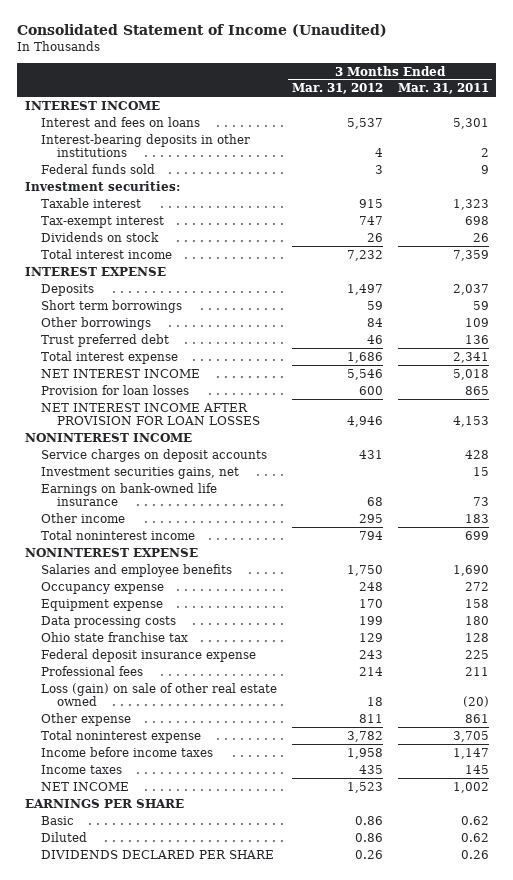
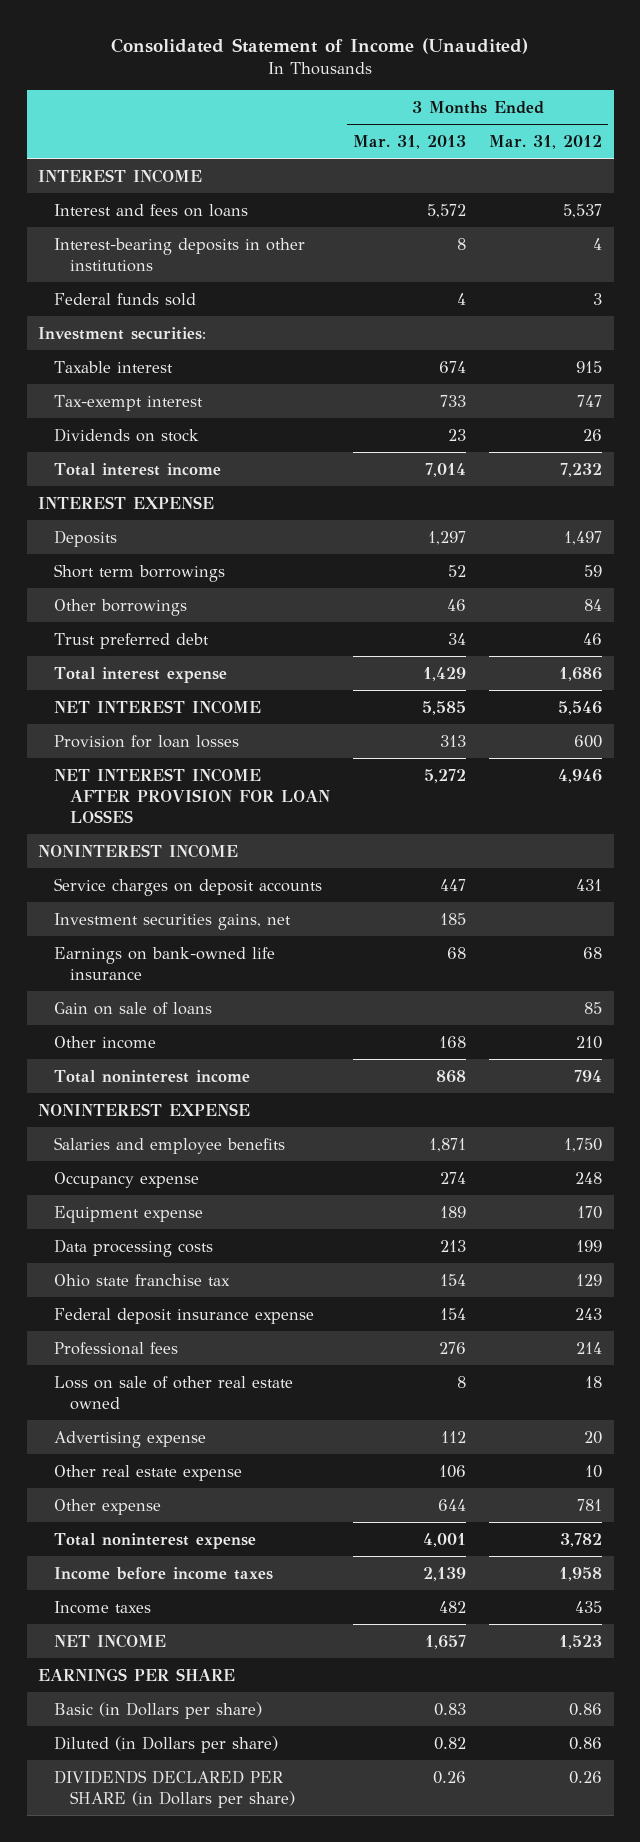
[397,83,489,95] Mar. 31, 2011 -> none
none -> [352,134,466,149] Mar. 31, 2013
none -> [54,1001,213,1015] Gain on sale of loans
[358,513,383,523] 295 -> [576,1035,603,1049] 210
[40,682,277,707] Loss (gain) on sale of other real estate owned -> [54,1375,294,1410] Loss on sale of other real estate owned
none -> [54,1430,207,1448] Advertising expense
none -> [54,1464,243,1481] Other real estate expense
[358,713,383,723] 811 -> [577,1498,603,1511] 781
[40,815,74,825] Basic -> [54,1701,263,1719] Basic (in Dollars per share)
[40,831,87,842] Diluted -> [54,1735,279,1753] Diluted (in Dollars per share)
[40,849,274,859] DIVIDENDS DECLARED PER SHARE -> [54,1769,295,1808] DIVIDENDS DECLARED PER SHARE (in Dollars per share)

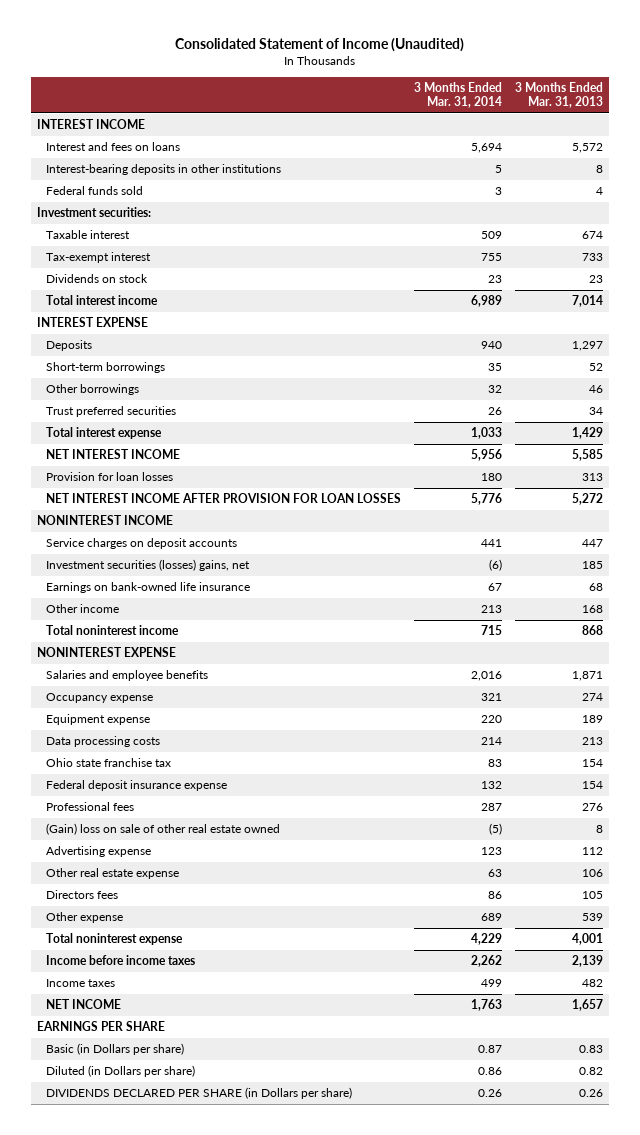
[489,134,603,149] Mar. 31, 2012 -> none
none -> [413,82,502,109] 3 Months Ended Mar. 31, 2014
[54,563,226,582] Short term borrowings -> [45,362,165,374] Short-term borrowings
[54,632,210,649] Trust preferred debt -> [45,406,176,418] Trust preferred securities
[54,912,292,930] Investment securities gains, net -> [45,559,250,572] Investment securities (losses) gains, net
[54,1001,213,1015] Gain on sale of loans -> none
[54,1375,294,1410] Loss on sale of other real estate owned -> [45,823,280,836] (Gain) loss on sale of other real estate owned
none -> [45,890,118,900] Directors fees
[437,1498,466,1511] 644 -> [581,913,603,922] 539

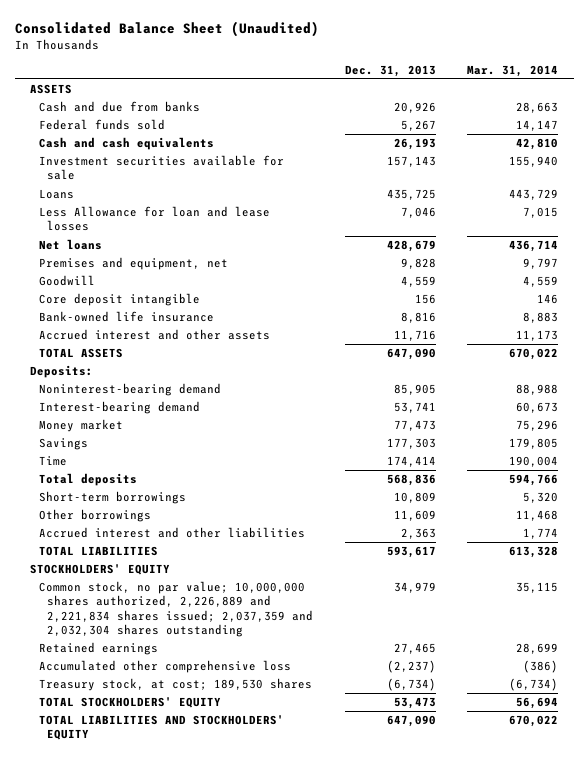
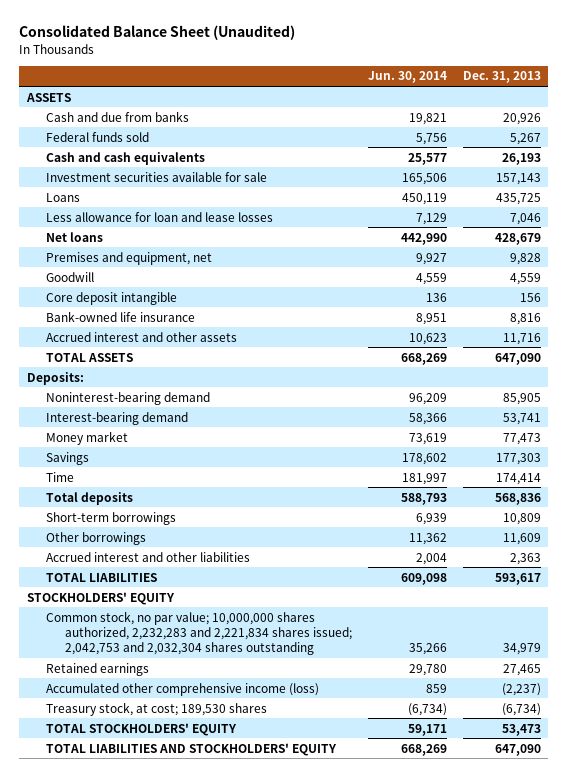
[467,64,559,77] Mar. 31, 2014 -> none
none -> [367,71,447,84] Jun. 30, 2014
[38,206,270,232] Less Allowance for loan and lease losses -> [45,211,273,222] Less allowance for loan and lease losses
[38,581,314,637] Common stock, no par value; 10,000,000 shares authorized, 2,226,889 and 2,221,834 shares issued; 2,037,359 and 2,032,304 shares outstanding -> [45,610,353,655] Common stock, no par value; 10,000,000 shares authorized, 2,232,283 and 2,221,834 shares issued; 2,042,753 and 2,032,304 shares outstanding
[38,660,291,674] Accumulated other comprehensive loss -> [45,682,319,696] Accumulated other comprehensive income (loss)

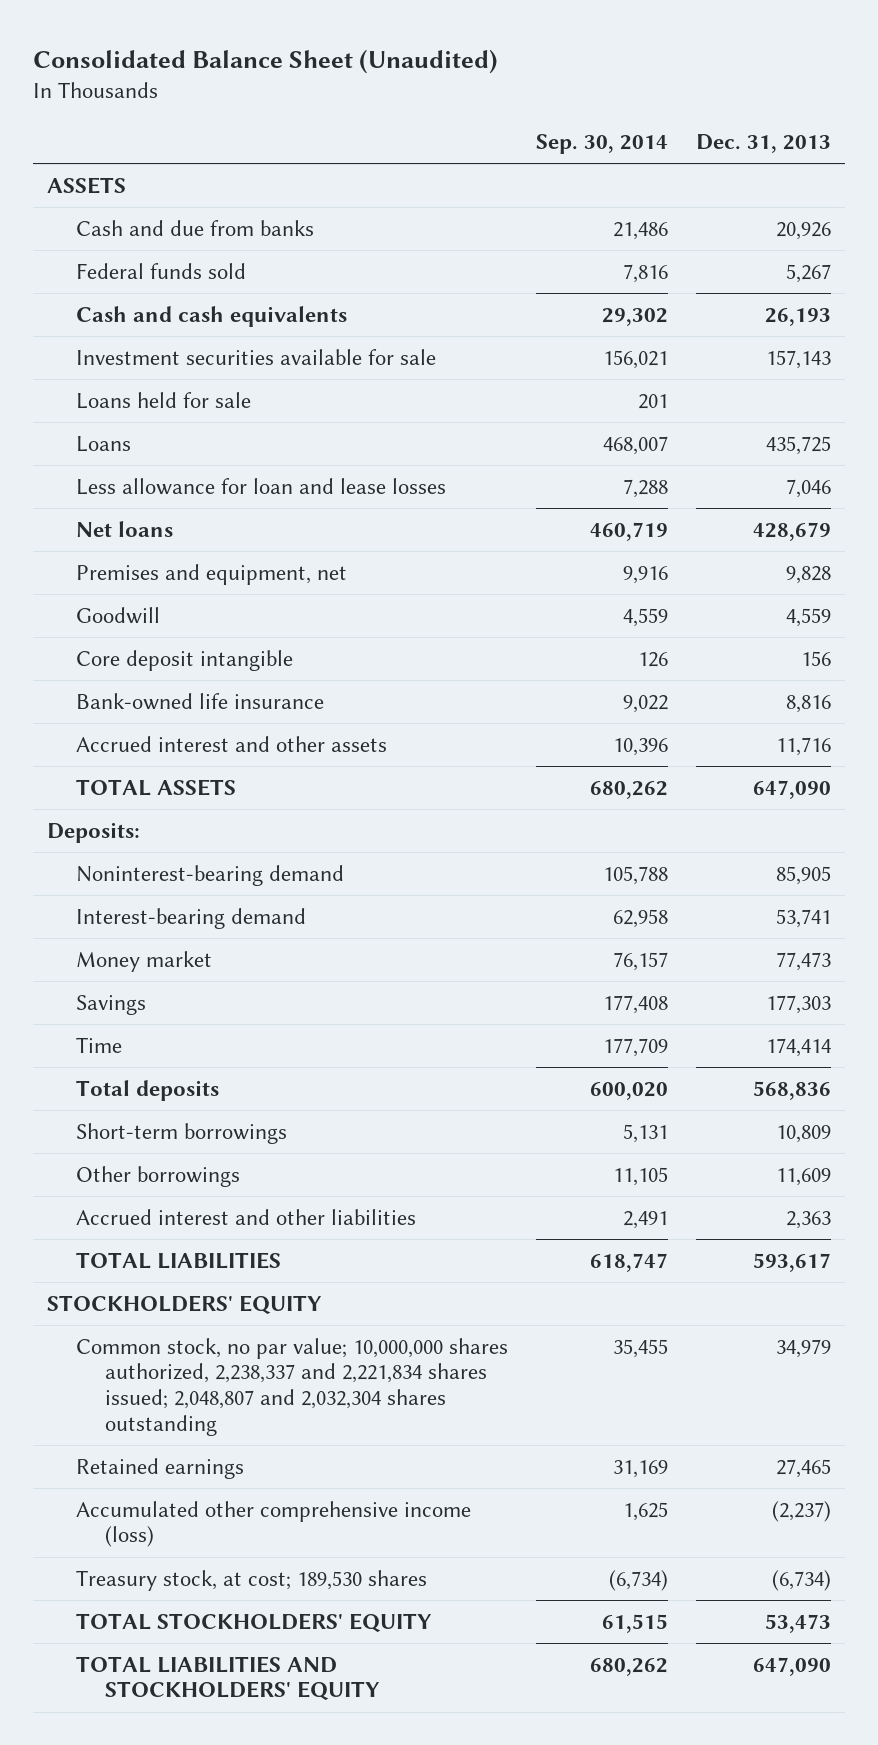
[367,71,447,84] Jun. 30, 2014 -> none
none -> [536,134,669,155] Sep. 30, 2014
none -> [76,391,252,409] Loans held for sale
[45,610,353,655] Common stock, no par value; 10,000,000 shares authorized, 2,232,283 and 2,221,834 shares issued; 2,042,753 and 2,032,304 shares outstanding -> [76,1337,509,1436] Common stock, no par value; 10,000,000 shares authorized, 2,238,337 and 2,221,834 shares issued; 2,048,807 and 2,032,304 shares outstanding

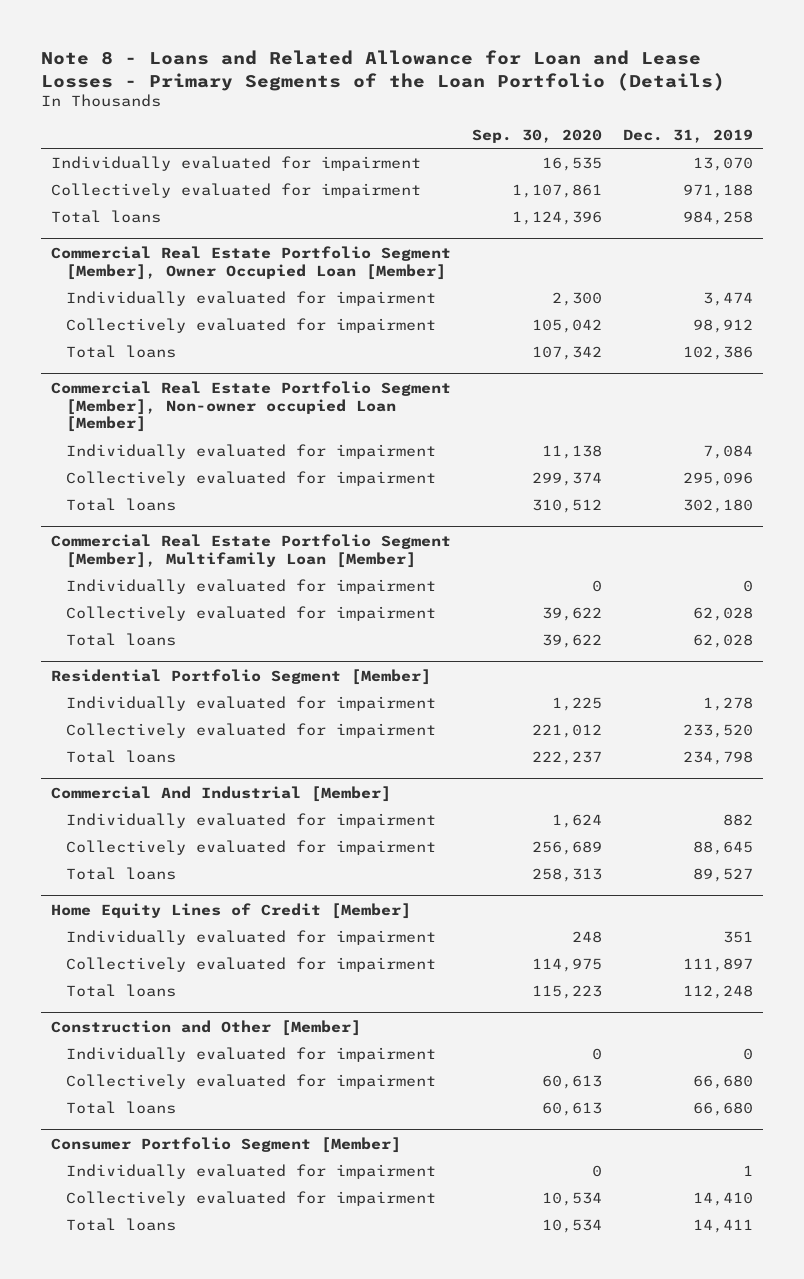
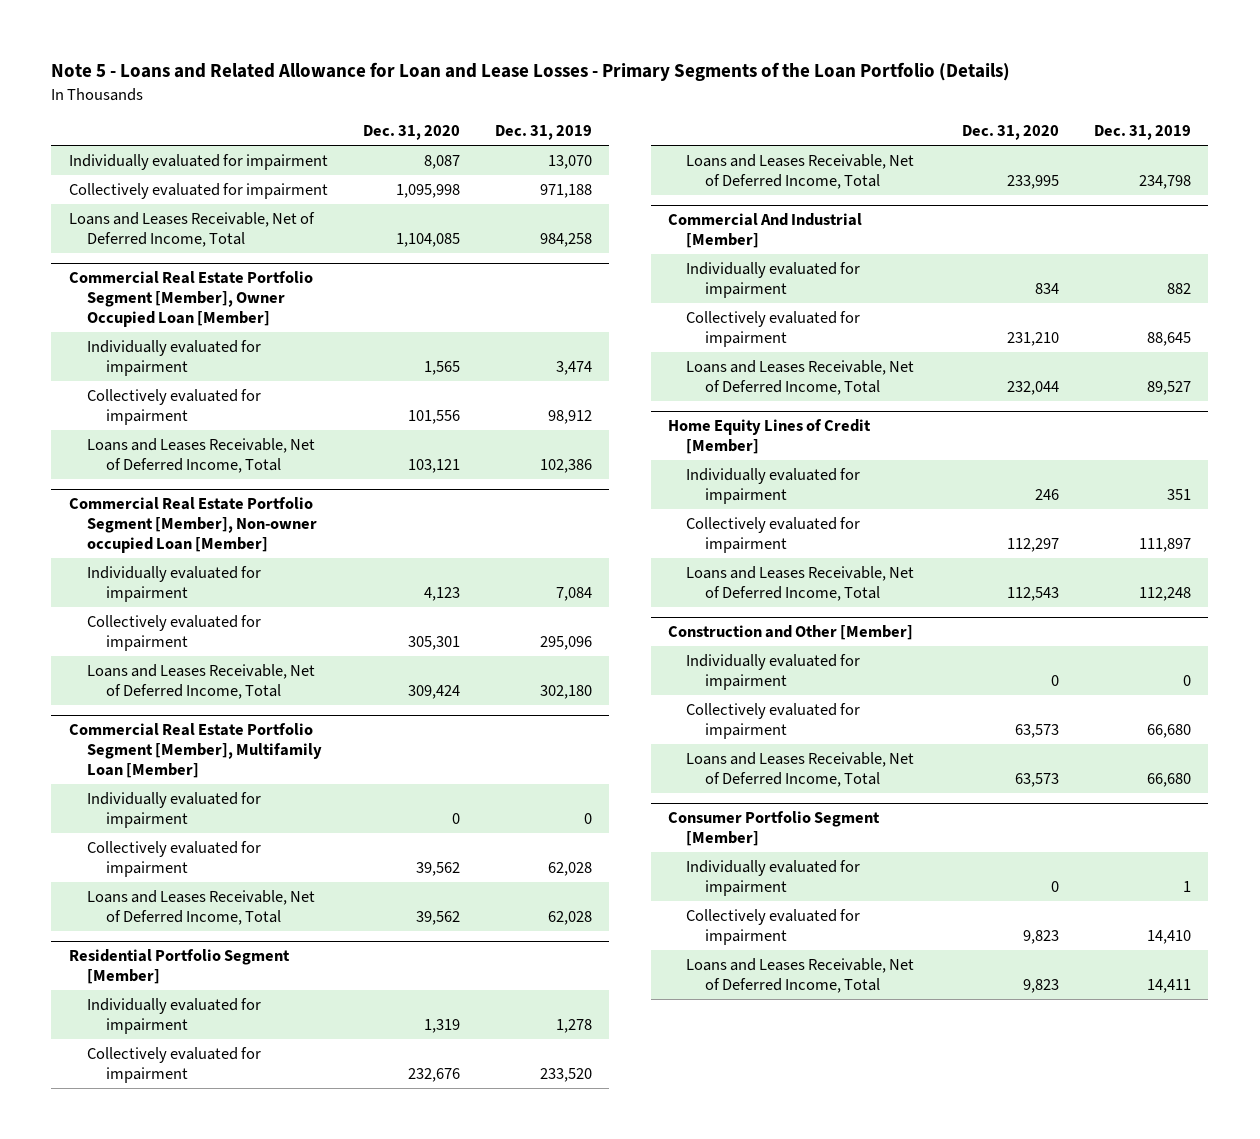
[41,49,726,91] Note 8 - Loans and Related Allowance for Loan and Lease Losses - Primary Segments of the Loan Portfolio (Details) -> [51,62,1011,82] Note 5 - Loans and Related Allowance for Loan and Lease Losses - Primary Segments of the Loan Portfolio (Details)
[472,128,603,143] Sep. 30, 2020 -> none
none -> [362,125,460,141] Dec. 31, 2020
[51,209,162,223] Total loans -> [68,211,315,247] Loans and Leases Receivable, Net of Deferred Income, Total
[66,344,177,358] Total loans -> [87,437,316,473] Loans and Leases Receivable, Net of Deferred Income, Total
[66,497,177,511] Total loans -> [87,663,316,699] Loans and Leases Receivable, Net of Deferred Income, Total
[66,632,177,646] Total loans -> [87,889,316,925] Loans and Leases Receivable, Net of Deferred Income, Total
[66,749,177,763] Total loans -> [686,153,915,189] Loans and Leases Receivable, Net of Deferred Income, Total
[66,866,177,880] Total loans -> [686,359,915,395] Loans and Leases Receivable, Net of Deferred Income, Total
[66,983,177,997] Total loans -> [686,565,915,601] Loans and Leases Receivable, Net of Deferred Income, Total
[66,1100,177,1114] Total loans -> [686,751,915,787] Loans and Leases Receivable, Net of Deferred Income, Total
[66,1217,177,1231] Total loans -> [686,957,915,993] Loans and Leases Receivable, Net of Deferred Income, Total

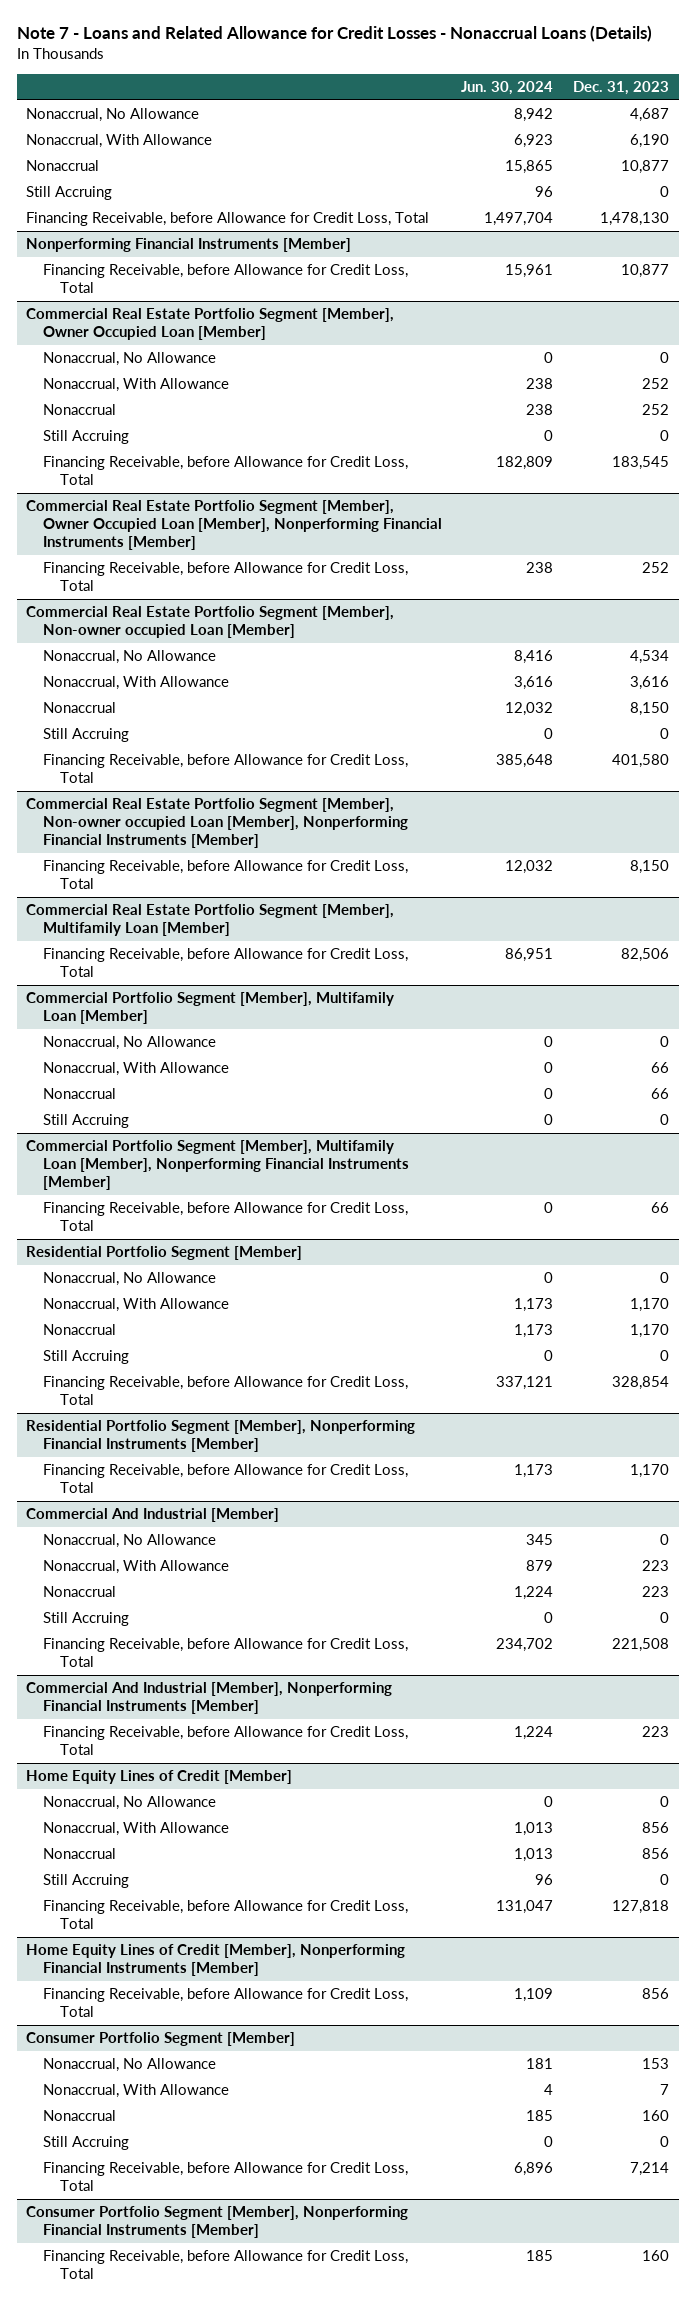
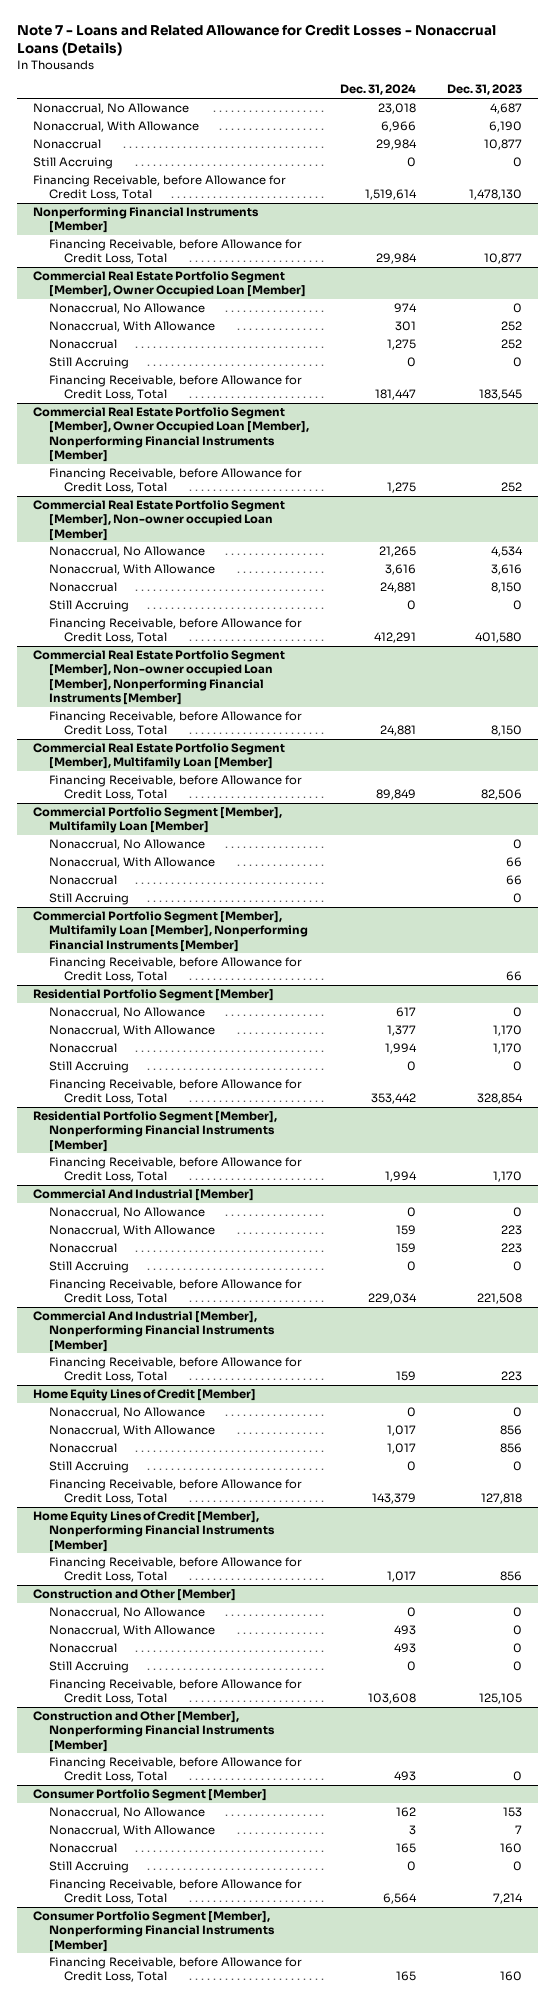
[461,81,554,96] Jun. 30, 2024 -> none
none -> [339,84,416,96] Dec. 31, 2024
none -> [32,1589,236,1602] Construction and Other [Member]
none -> [48,1607,205,1619] Nonaccrual, No Allowance
none -> [48,1625,215,1637] Nonaccrual, With Allowance
none -> [48,1643,117,1654] Nonaccrual
none -> [48,1661,129,1674] Still Accruing
none -> [48,1679,302,1705] Financing Receivable, before Allowance for Credit Loss, Total
none -> [32,1711,275,1752] Construction and Other [Member], Nonperforming Financial Instruments [Member]
none -> [48,1757,302,1783] Financing Receivable, before Allowance for Credit Loss, Total

